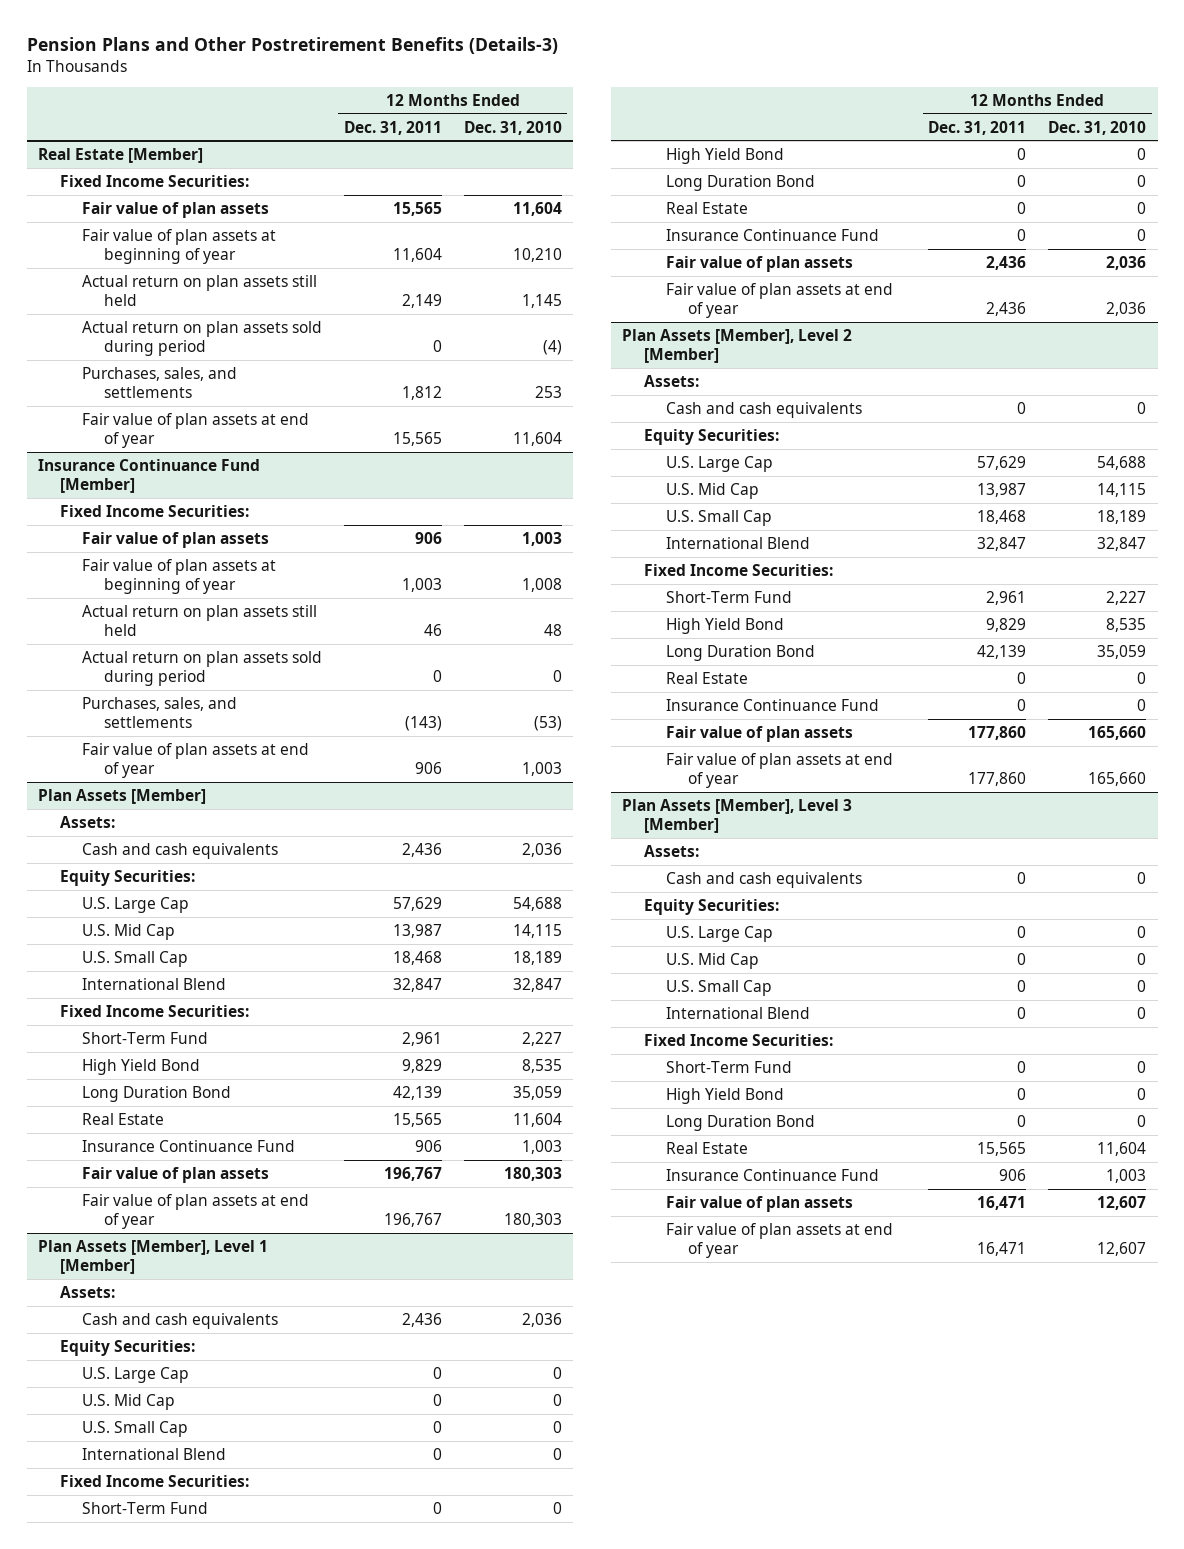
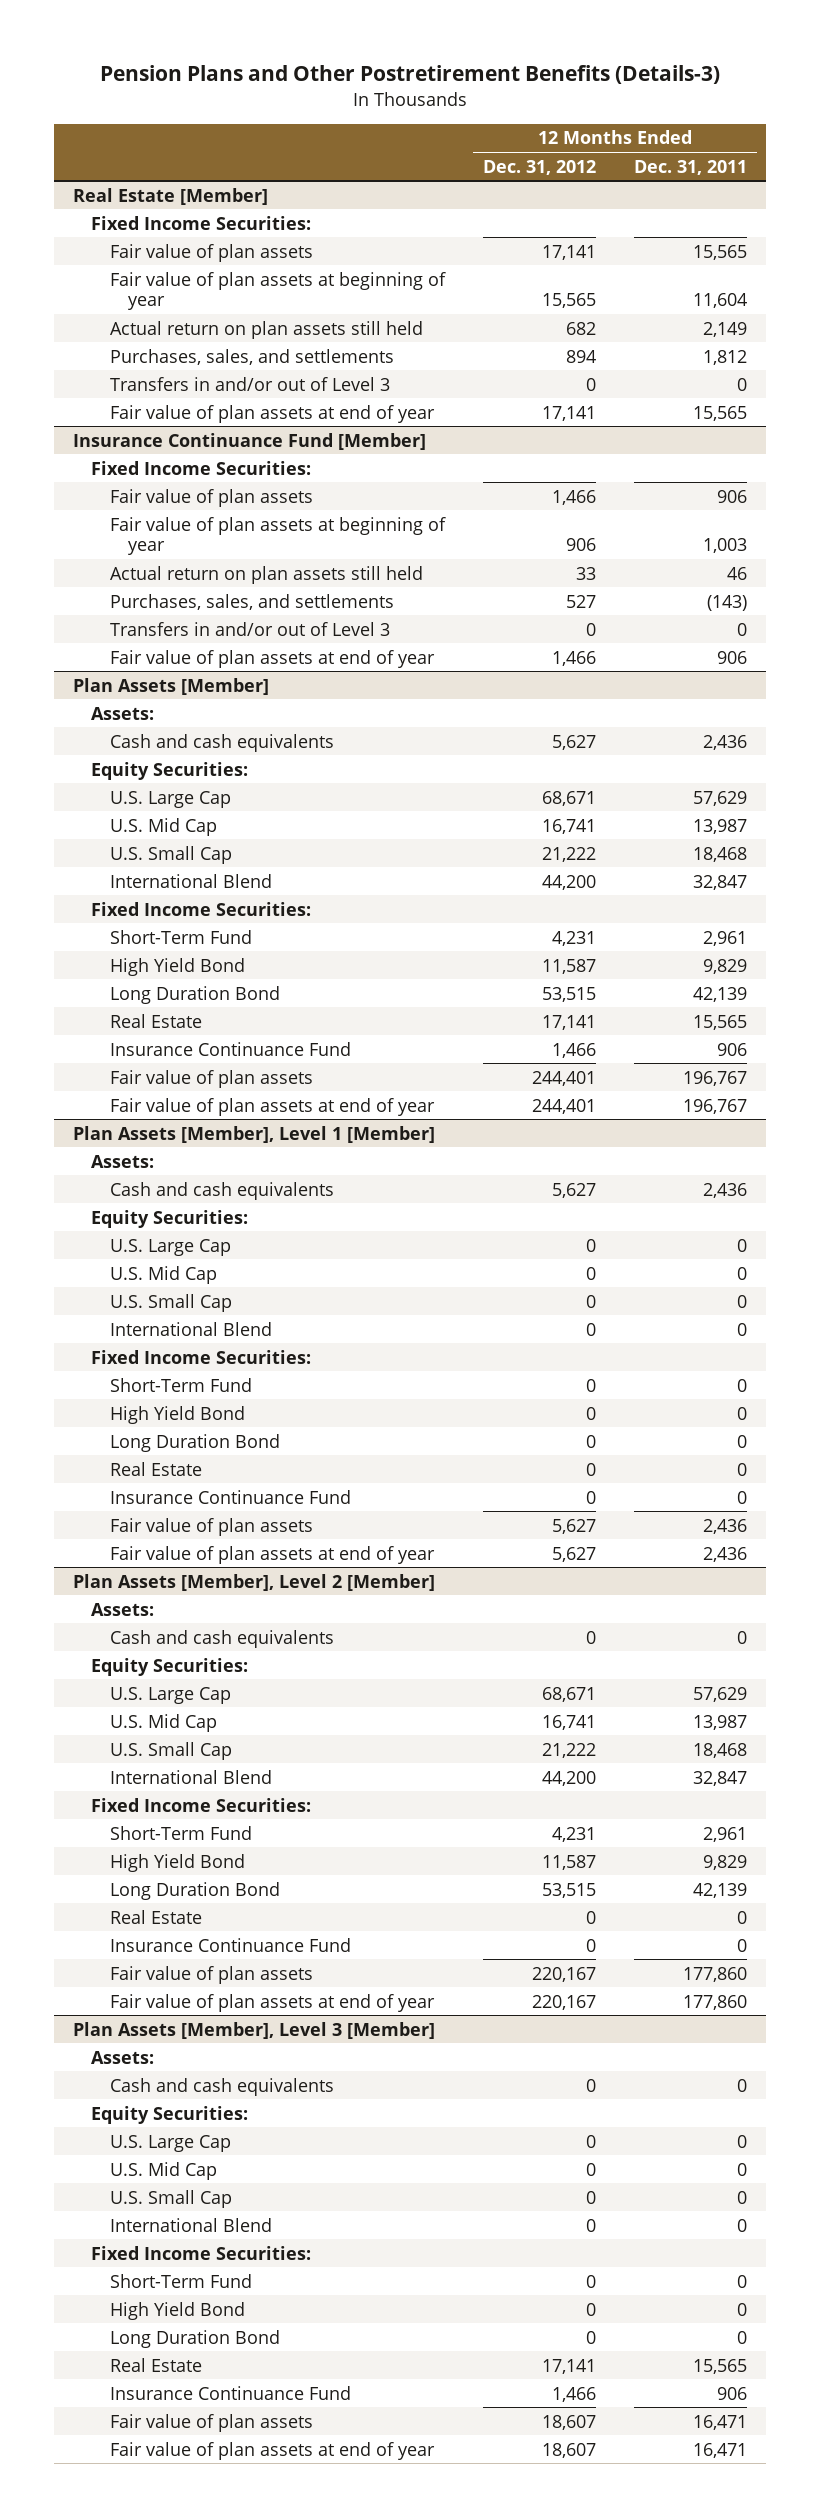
[463,120,562,135] Dec. 31, 2010 -> none
none -> [482,159,596,175] Dec. 31, 2012
[81,320,322,357] Actual return on plan assets sold during period -> none
none -> [109,376,390,391] Transfers in and/or out of Level 3
[81,650,322,687] Actual return on plan assets sold during period -> none
none -> [109,621,390,636] Transfers in and/or out of Level 3

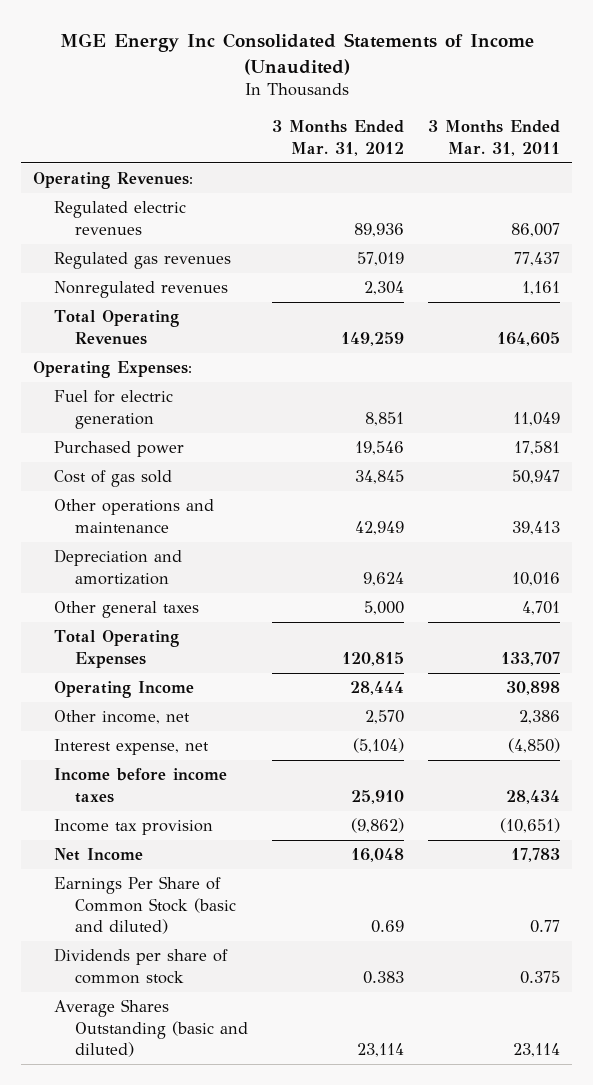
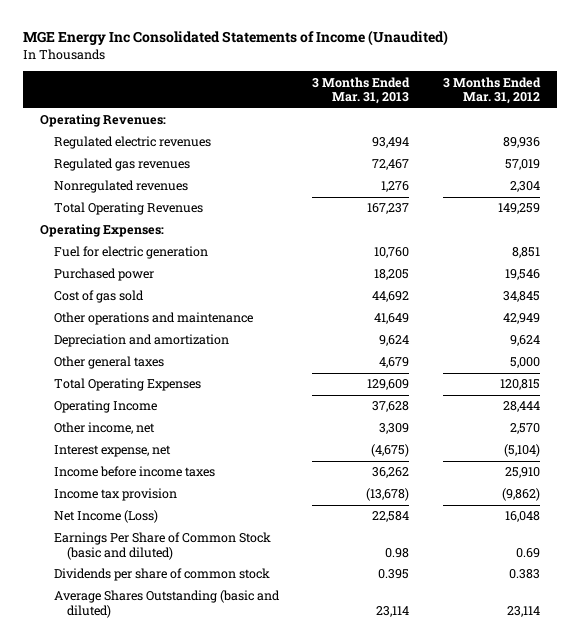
[428,120,561,156] 3 Months Ended Mar. 31, 2011 -> none
none -> [312,76,411,105] 3 Months Ended Mar. 31, 2013
[53,848,143,862] Net Income -> [53,510,158,524] Net Income (Loss)

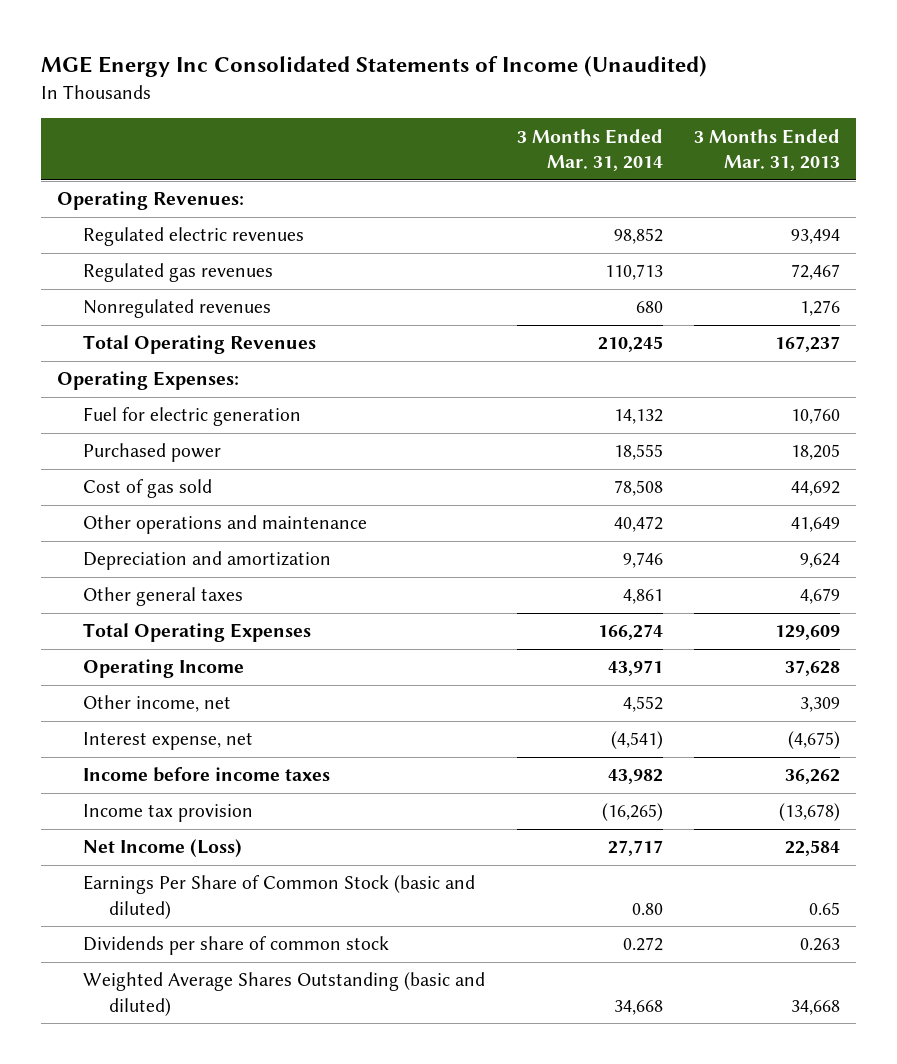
[443,76,542,105] 3 Months Ended Mar. 31, 2012 -> none
none -> [516,128,663,172] 3 Months Ended Mar. 31, 2014
[385,547,410,558] 0.98 -> [809,901,841,915] 0.65
[378,569,410,580] 0.395 -> [800,938,841,952] 0.263
[53,590,280,618] Average Shares Outstanding (basic and diluted) -> [83,972,486,1016] Weighted Average Shares Outstanding (basic and diluted)
[376,605,410,617] 23,114 -> [791,999,841,1015] 34,668

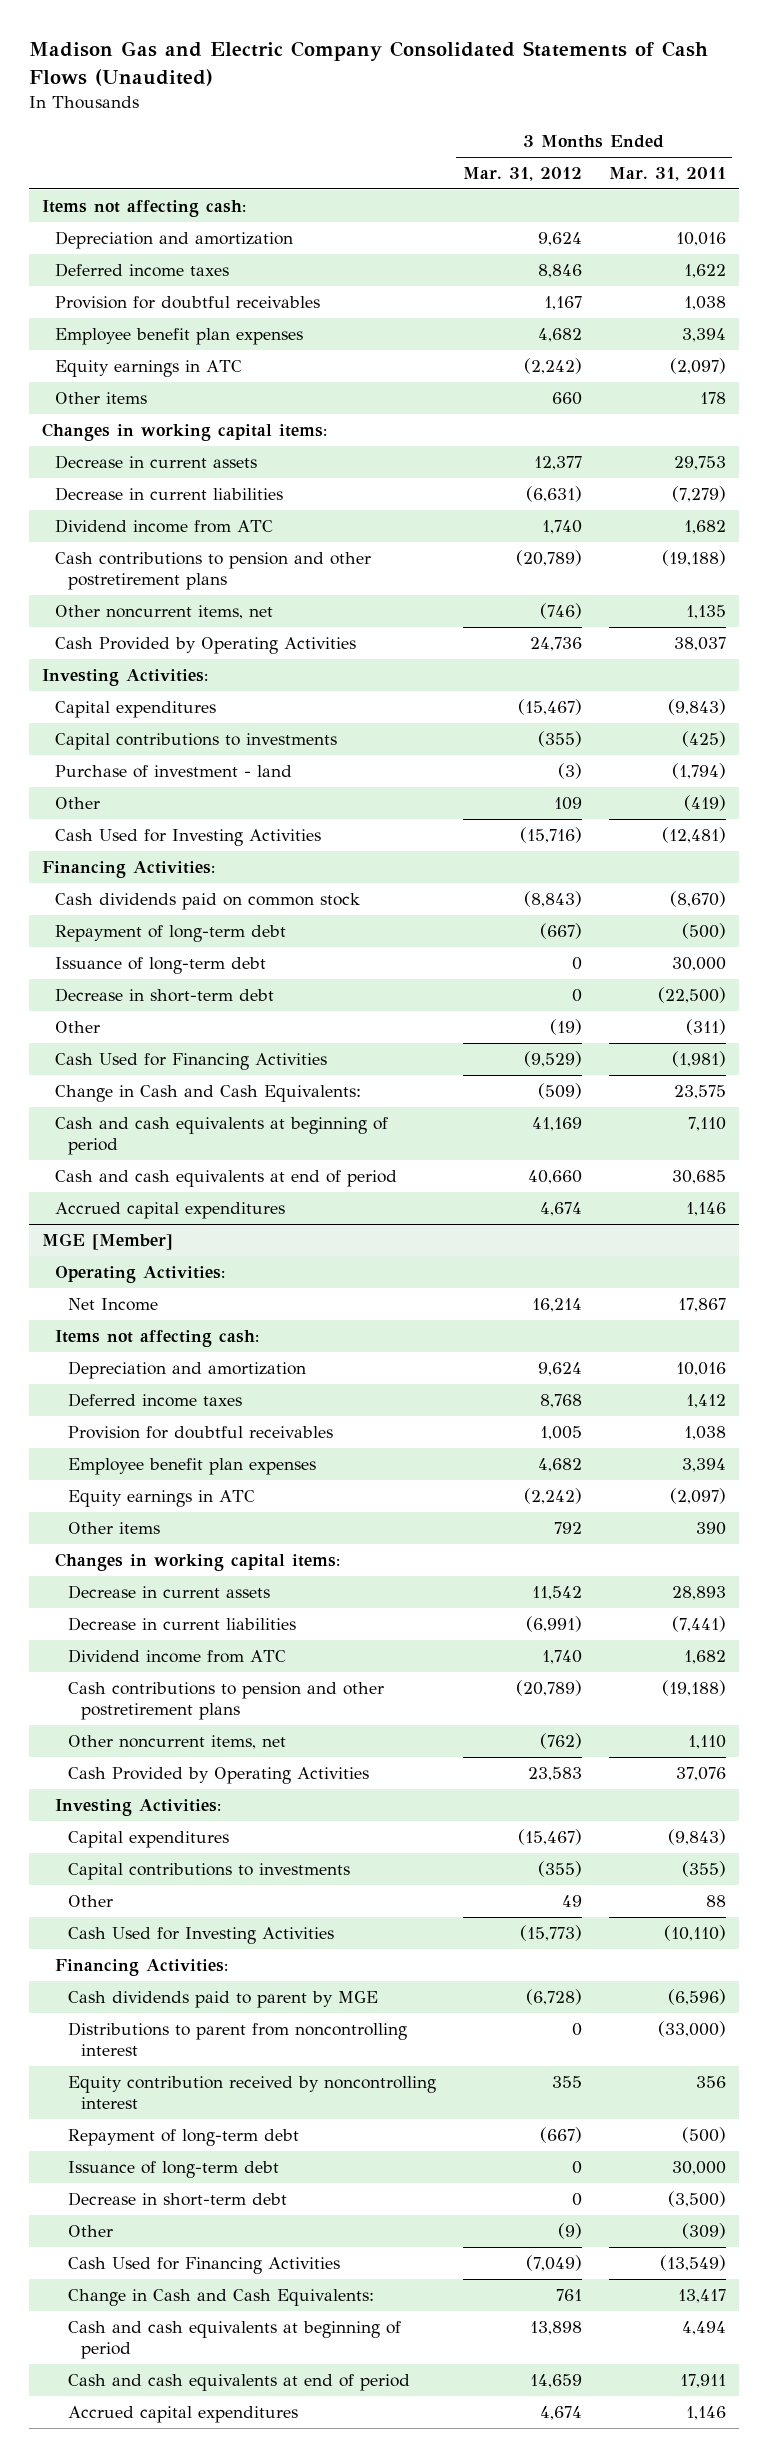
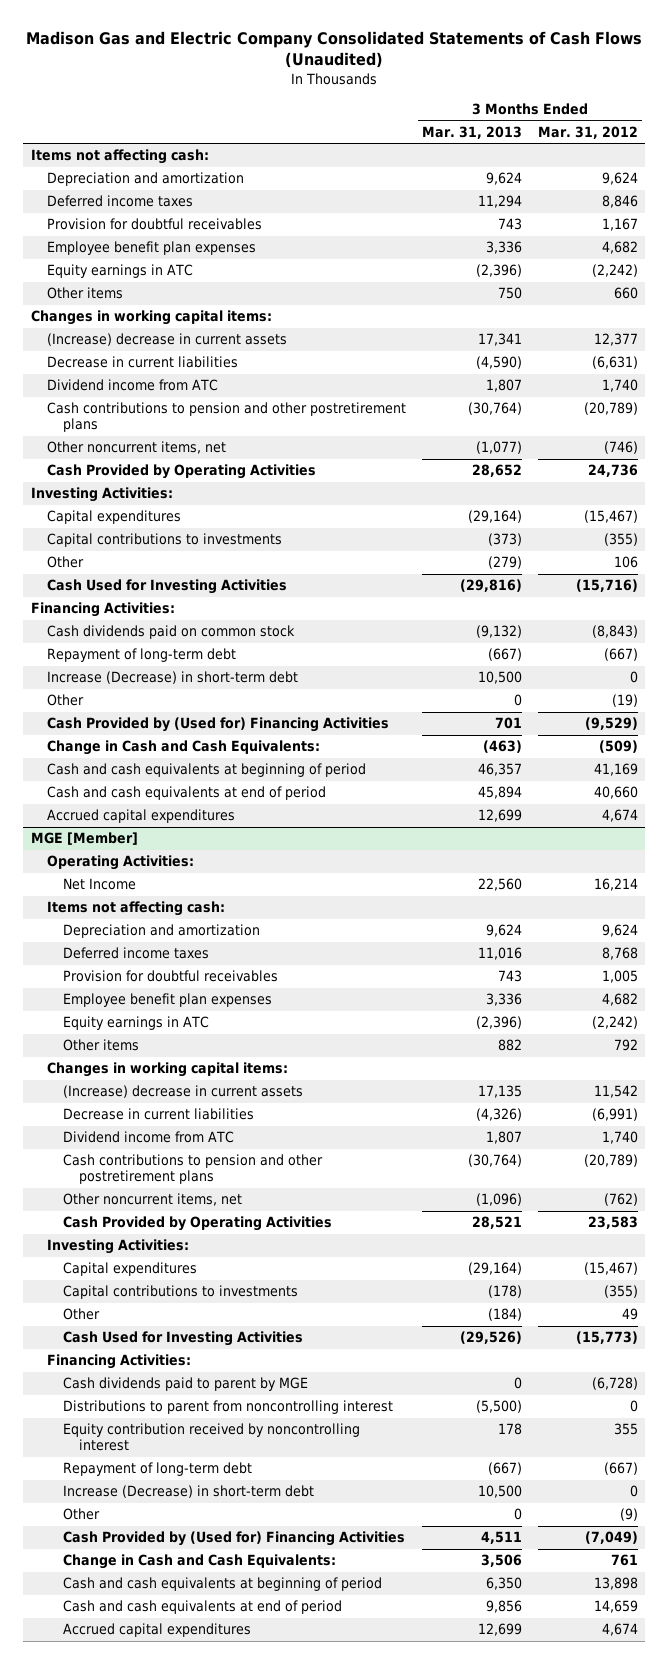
[608,167,726,182] Mar. 31, 2011 -> none
none -> [421,125,522,139] Mar. 31, 2013
[55,454,258,469] Decrease in current assets -> [46,333,287,347] (Increase) decrease in current assets
[55,764,293,778] Purchase of investment - land -> none
[553,796,582,810] 109 -> [613,556,638,569] 106
[55,956,267,974] Issuance of long-term debt -> none
[55,987,275,1002] Decrease in short-term debt -> [46,671,298,685] Increase (Decrease) in short-term debt
[55,1052,328,1070] Cash Used for Financing Activities -> [46,717,389,733] Cash Provided by (Used for) Financing Activities
[67,1584,270,1599] Decrease in current assets -> [62,1085,303,1099] (Increase) decrease in current assets
[67,2160,279,2178] Issuance of long-term debt -> none
[67,2191,287,2206] Decrease in short-term debt -> [62,1485,314,1499] Increase (Decrease) in short-term debt
[67,2256,340,2274] Cash Used for Financing Activities -> [62,1531,405,1547] Cash Provided by (Used for) Financing Activities

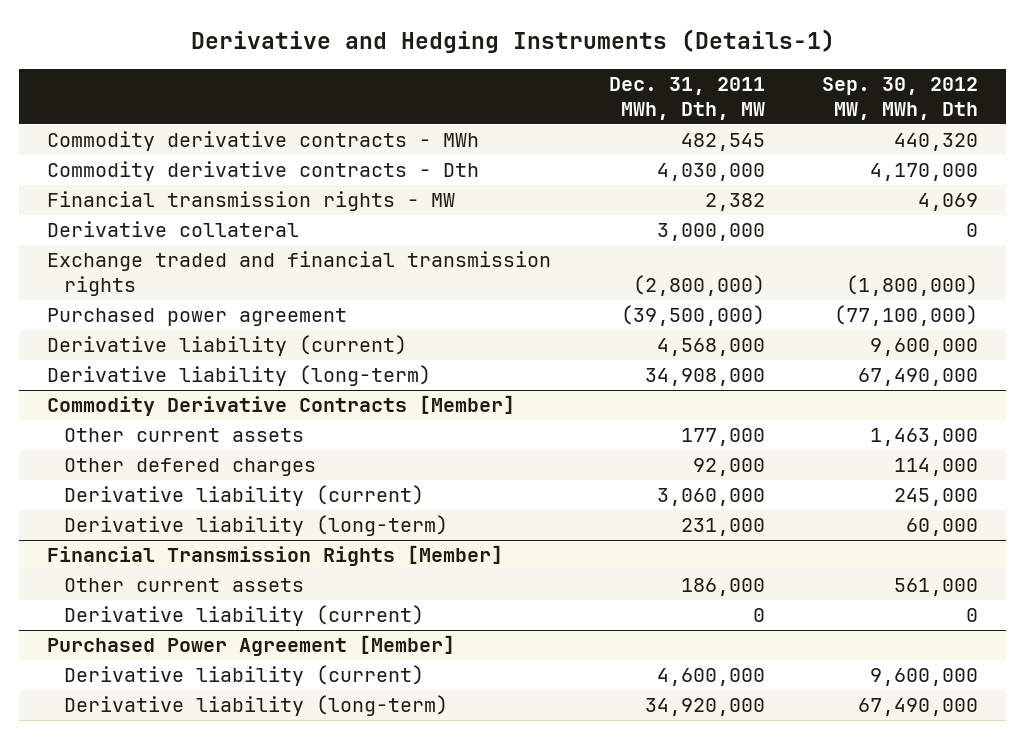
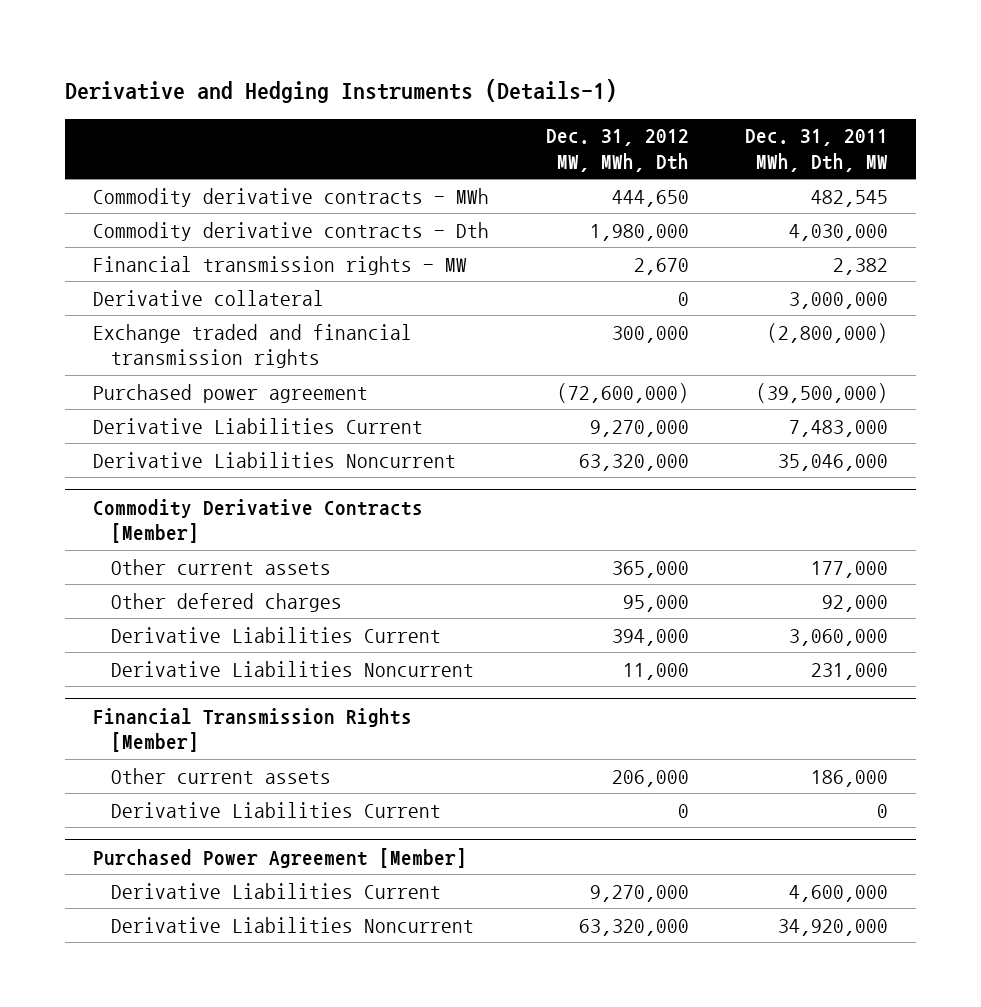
[821,76,978,120] Sep. 30, 2012 MW, MWh, Dth -> none
none -> [545,129,689,173] Dec. 31, 2012 MW, MWh, Dth
[47,365,432,387] Derivative liability (long-term) -> none
[47,335,408,357] Derivative liability (current) -> [93,417,424,434] Derivative Liabilities Current
[656,338,765,357] 4,568,000 -> [788,419,888,437] 7,483,000
none -> [93,451,457,468] Derivative Liabilities Noncurrent
[63,485,424,507] Derivative liability (current) -> [110,626,441,643] Derivative Liabilities Current
[63,515,448,537] Derivative liability (long-term) -> [110,660,474,677] Derivative Liabilities Noncurrent
[63,605,424,627] Derivative liability (current) -> [110,801,441,818] Derivative Liabilities Current
[63,665,424,687] Derivative liability (current) -> [110,882,441,899] Derivative Liabilities Current
[63,695,448,717] Derivative liability (long-term) -> [110,916,474,933] Derivative Liabilities Noncurrent

